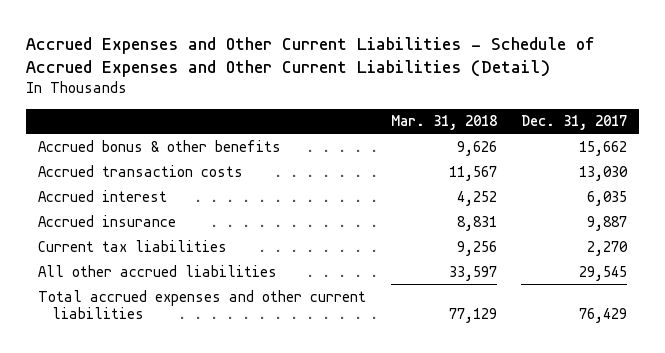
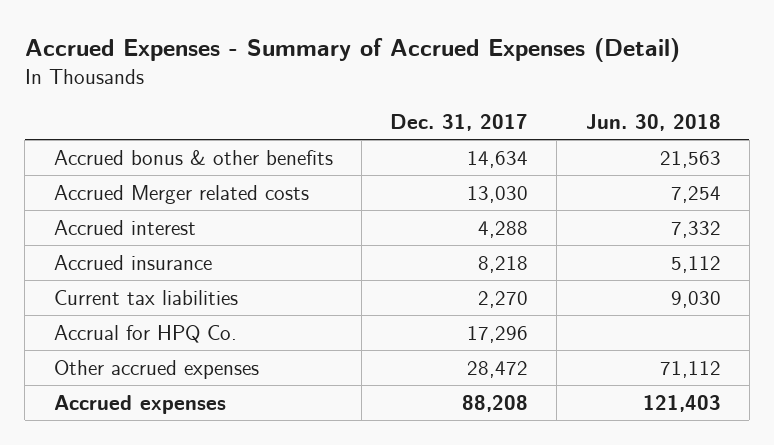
[26,36,596,78] Accrued Expenses and Other Current Liabilities - Schedule of Accrued Expenses and Other Current Liabilities (Detail) -> [24,38,680,63] Accrued Expenses - Summary of Accrued Expenses (Detail)
[390,115,497,131] Mar. 31, 2018 -> none
none -> [585,113,721,131] Jun. 30, 2018
[578,140,627,156] 15,662 -> [467,150,529,168] 14,634
[38,164,244,177] Accrued transaction costs -> [53,184,309,204] Accrued Merger related costs
[586,190,627,206] 6,035 -> [478,220,529,238] 4,288
[586,215,627,231] 9,887 -> [478,255,529,273] 8,218
[38,289,367,320] Total accrued expenses and other current liabilities -> none
none -> [53,324,237,343] Accrual for HPQ Co.
[38,264,278,277] All other accrued liabilities -> [53,359,259,379] Other accrued expenses
[578,265,627,281] 29,545 -> [467,360,529,378] 28,472
none -> [53,394,226,414] Accrued expenses

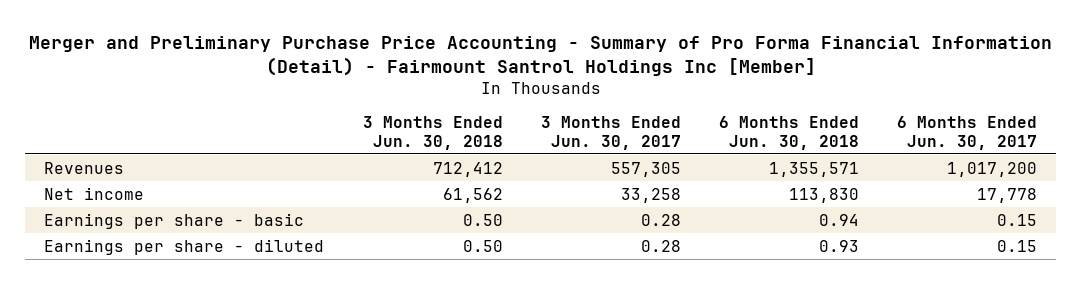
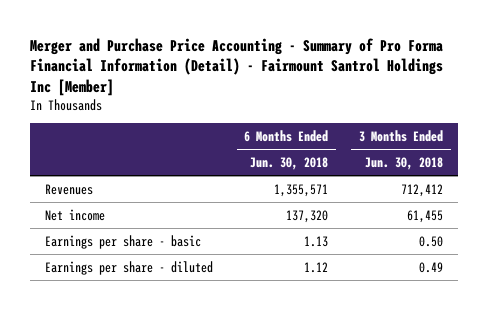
[28,36,1052,77] Merger and Preliminary Purchase Price Accounting - Summary of Pro Forma Financial Information (Detail) - Fairmount Santrol Holdings Inc [Member] -> [30,37,444,96] Merger and Purchase Price Accounting - Summary of Pro Forma Financial Information (Detail) - Fairmount Santrol Holdings Inc [Member]
[540,116,681,150] 3 Months Ended Jun. 30, 2017 -> none
[897,116,1038,150] 6 Months Ended Jun. 30, 2017 -> none
[442,187,503,203] 61,562 -> [406,209,443,223] 61,455
[789,187,860,203] 113,830 -> [286,209,329,223] 137,320
[819,213,860,226] 0.94 -> [304,235,329,247] 1.13
[462,239,503,252] 0.50 -> [418,261,443,273] 0.49
[819,239,860,252] 0.93 -> [304,261,329,273] 1.12

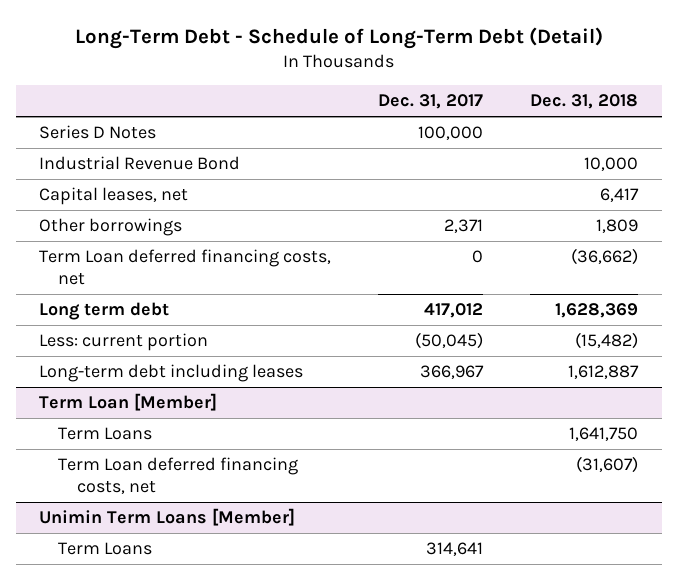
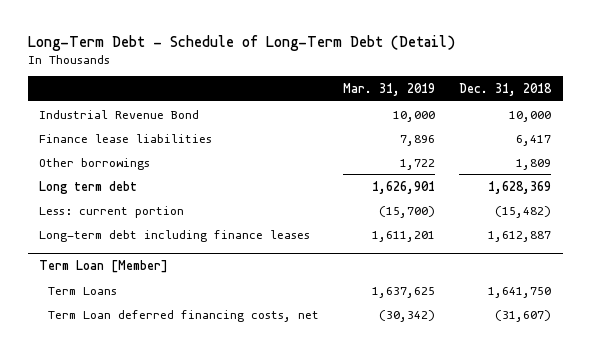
[378,94,484,110] Dec. 31, 2017 -> none
none -> [343,83,436,97] Mar. 31, 2019
[39,125,157,140] Series D Notes -> none
[39,187,189,206] Capital leases, net -> [39,133,213,143] Finance lease liabilities
[39,249,332,286] Term Loan deferred financing costs, net -> none
[39,364,304,383] Long-term debt including leases -> [39,229,311,242] Long-term debt including finance leases
[39,508,296,527] Unimin Term Loans [Member] -> none
[58,542,153,556] Term Loans -> none

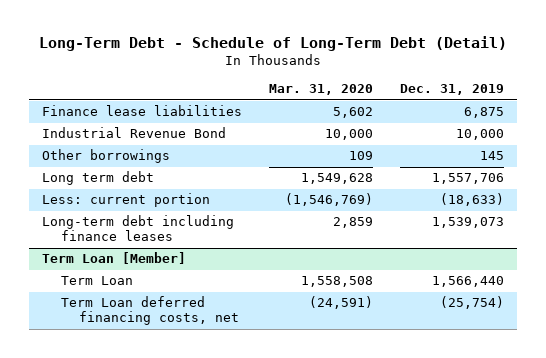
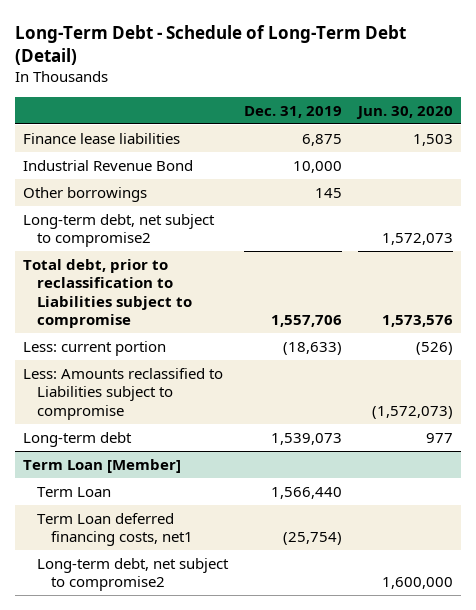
[269,84,374,96] Mar. 31, 2020 -> none
none -> [355,105,453,119] Jun. 30, 2020
none -> [23,213,216,248] Long-term debt, net subject to compromise2
[42,171,155,186] Long term debt -> [23,258,192,329] Total debt, prior to reclassification to Liabilities subject to compromise
none -> [23,367,224,420] Less: Amounts reclassified to Liabilities subject to compromise
[42,215,235,242] Long-term debt including finance leases -> [23,431,133,447] Long-term debt
[60,296,240,326] Term Loan deferred financing costs, net -> [36,512,193,547] Term Loan deferred financing costs, net1
none -> [36,557,229,592] Long-term debt, net subject to compromise2

